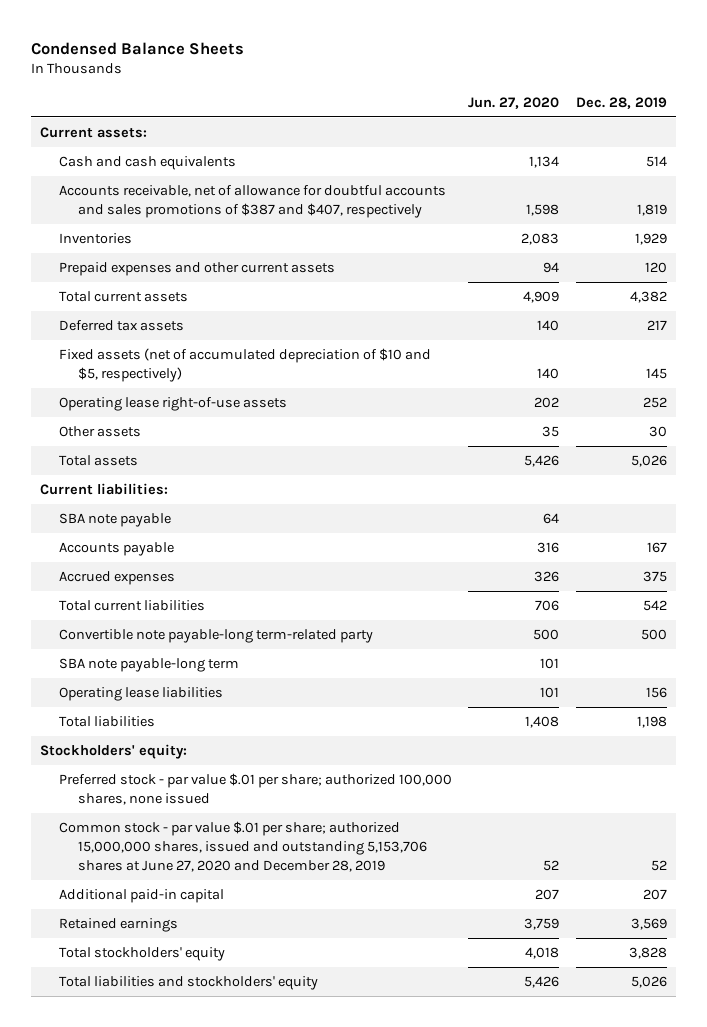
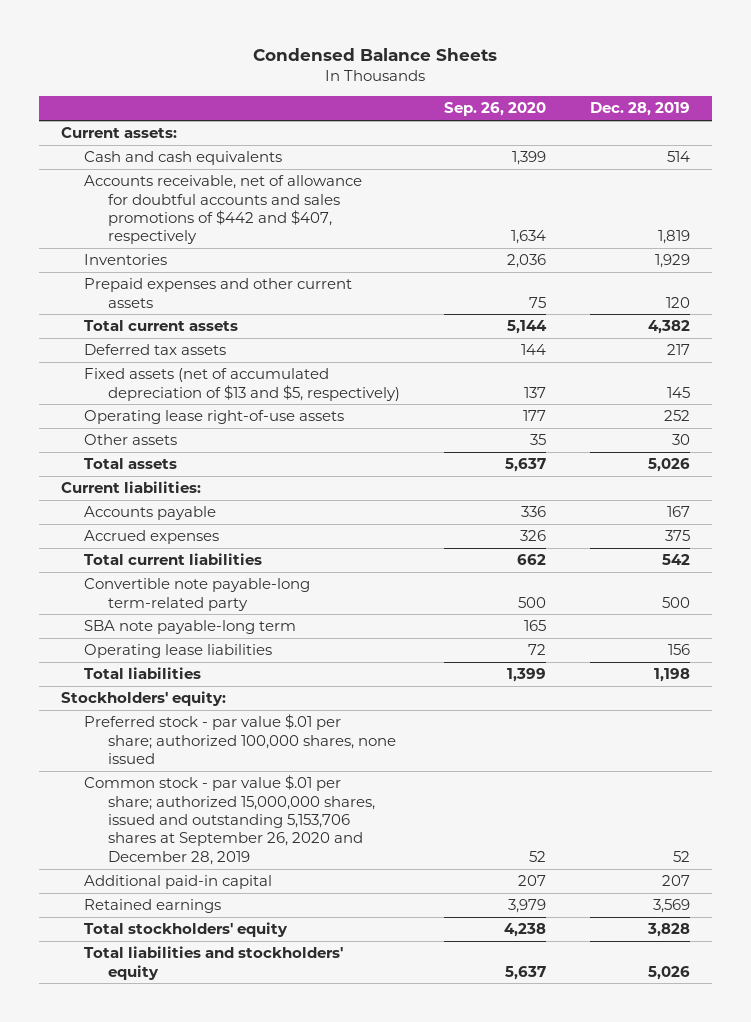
[468,96,560,109] Jun. 27, 2020 -> none
none -> [443,102,546,117] Sep. 26, 2020
[58,185,446,218] Accounts receivable, net of allowance for doubtful accounts and sales promotions of $387 and $407, respectively -> [84,175,363,245] Accounts receivable, net of allowance for doubtful accounts and sales promotions of $442 and $407, respectively
[58,348,431,382] Fixed assets (net of accumulated depreciation of $10 and $5, respectively) -> [84,368,400,401] Fixed assets (net of accumulated depreciation of $13 and $5, respectively)
[58,513,171,528] SBA note payable -> none
[58,821,427,872] Common stock - par value $.01 per share; authorized 15,000,000 shares, issued and outstanding 5,153,706 shares at June 27, 2020 and December 28, 2019 -> [84,775,375,865] Common stock - par value $.01 per share; authorized 15,000,000 shares, issued and outstanding 5,153,706 shares at September 26, 2020 and December 28, 2019

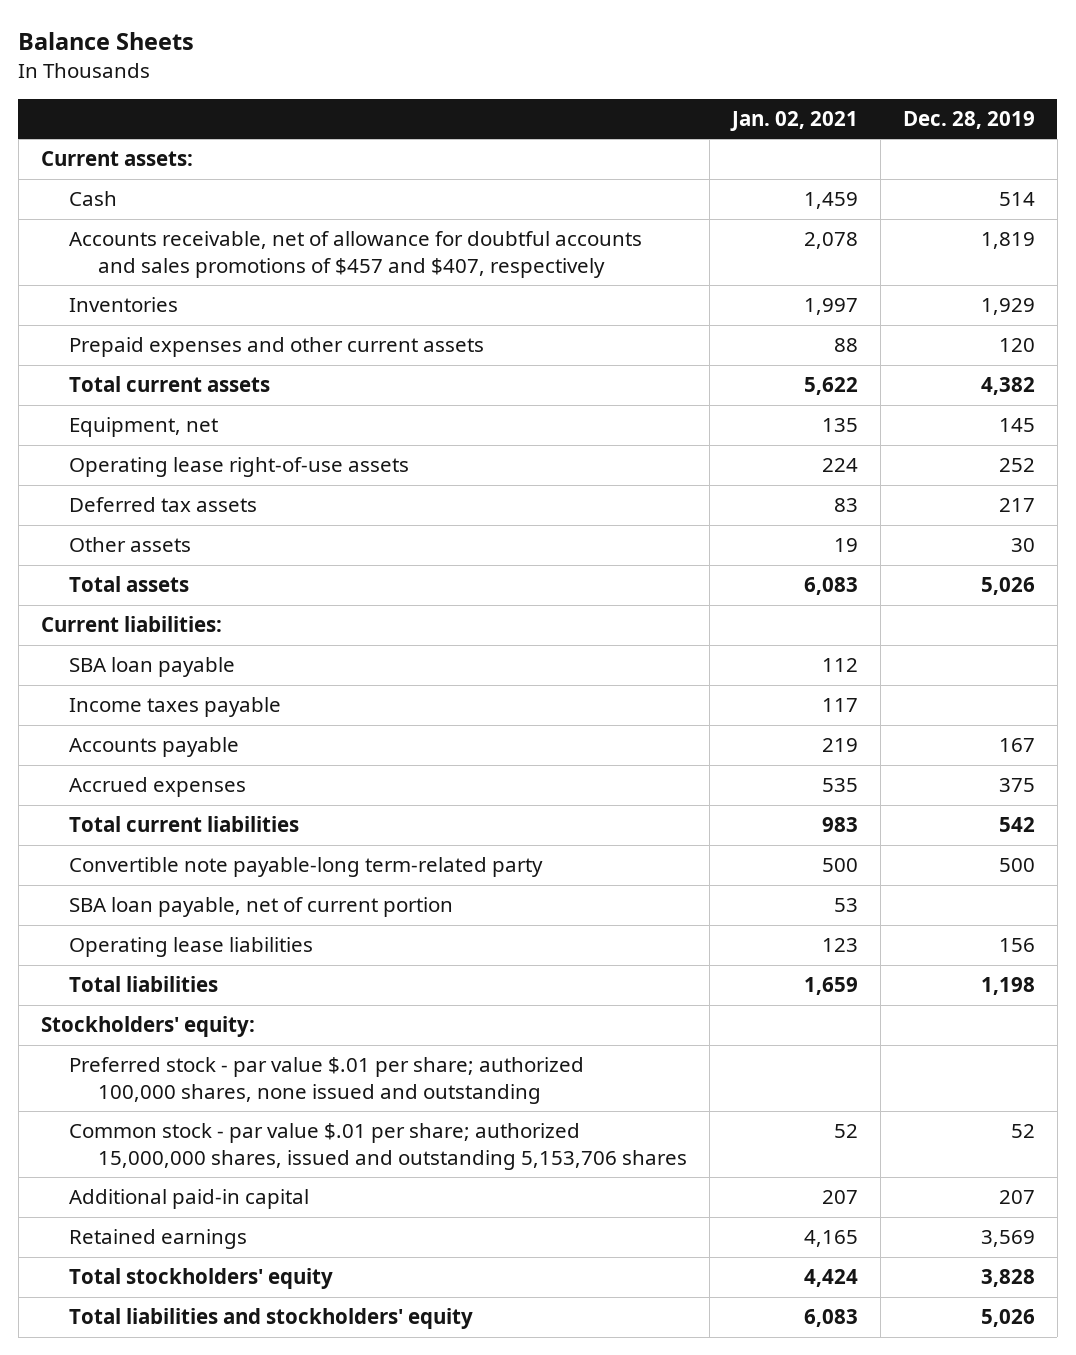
[253,48,498,62] Condensed Balance Sheets -> [18,32,195,51] Balance Sheets
[443,102,546,117] Sep. 26, 2020 -> none
none -> [729,110,858,131] Jan. 02, 2021
[84,151,283,166] Cash and cash equivalents -> [69,191,118,207] Cash
[84,175,363,245] Accounts receivable, net of allowance for doubtful accounts and sales promotions of $442 and $407, respectively -> [69,231,643,278] Accounts receivable, net of allowance for doubtful accounts and sales promotions of $457 and $407, respectively
[84,368,400,401] Fixed assets (net of accumulated depreciation of $13 and $5, respectively) -> [69,417,219,438] Equipment, net
[84,344,227,356] Deferred tax assets -> [69,497,258,513] Deferred tax assets
none -> [69,657,236,678] SBA loan payable
none -> [69,697,282,718] Income taxes payable
[84,620,297,635] SBA note payable-long term -> [69,897,454,918] SBA loan payable, net of current portion
[84,714,396,764] Preferred stock - par value $.01 per share; authorized 100,000 shares, none issued -> [69,1057,585,1104] Preferred stock - par value $.01 per share; authorized 100,000 shares, none issued and outstanding
[84,775,375,865] Common stock - par value $.01 per share; authorized 15,000,000 shares, issued and outstanding 5,153,706 shares at September 26, 2020 and December 28, 2019 -> [69,1123,688,1170] Common stock - par value $.01 per share; authorized 15,000,000 shares, issued and outstanding 5,153,706 shares

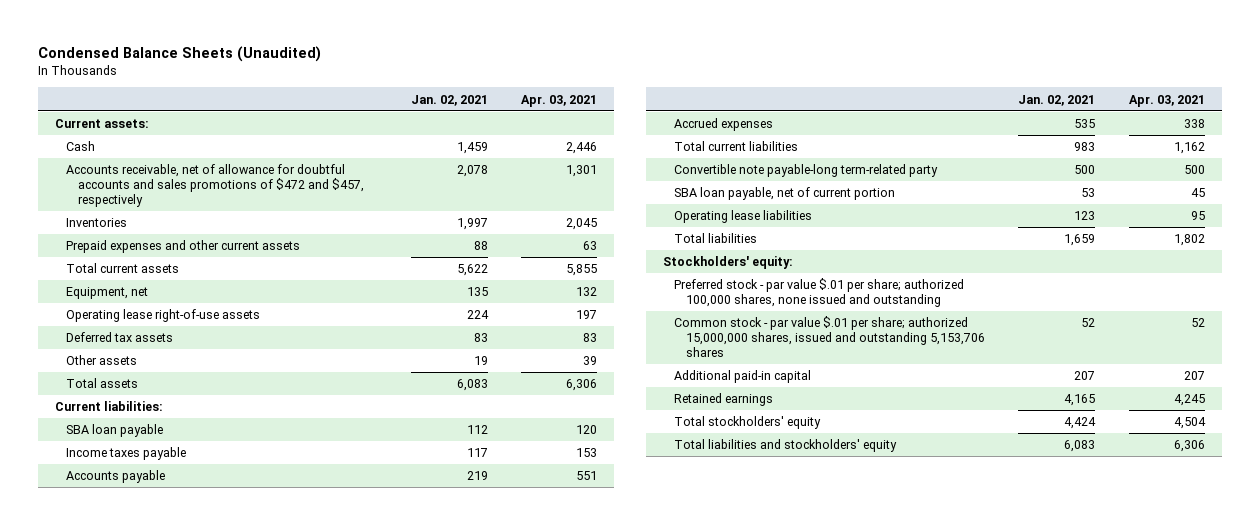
[18,32,195,51] Balance Sheets -> [38,45,322,62] Condensed Balance Sheets (Unaudited)
[902,110,1035,129] Dec. 28, 2019 -> none
none -> [521,94,598,107] Apr. 03, 2021
[69,231,643,278] Accounts receivable, net of allowance for doubtful accounts and sales promotions of $457 and $407, respectively -> [66,164,365,208] Accounts receivable, net of allowance for doubtful accounts and sales promotions of $472 and $457, respectively

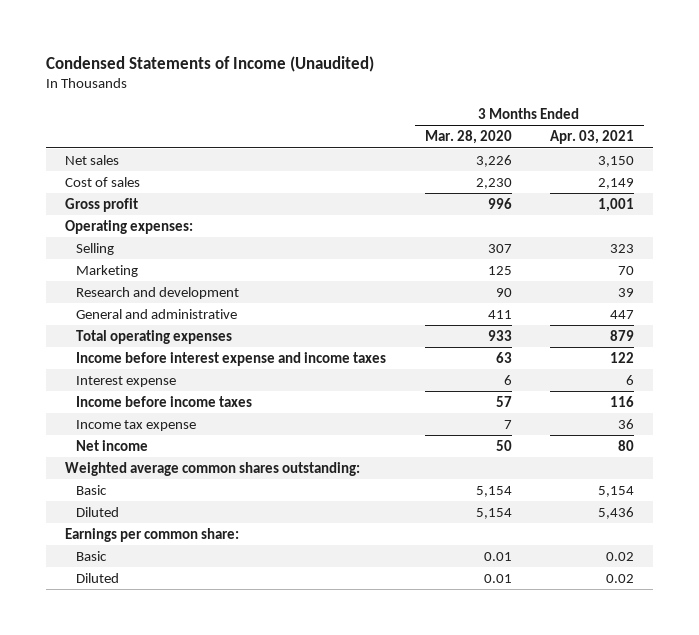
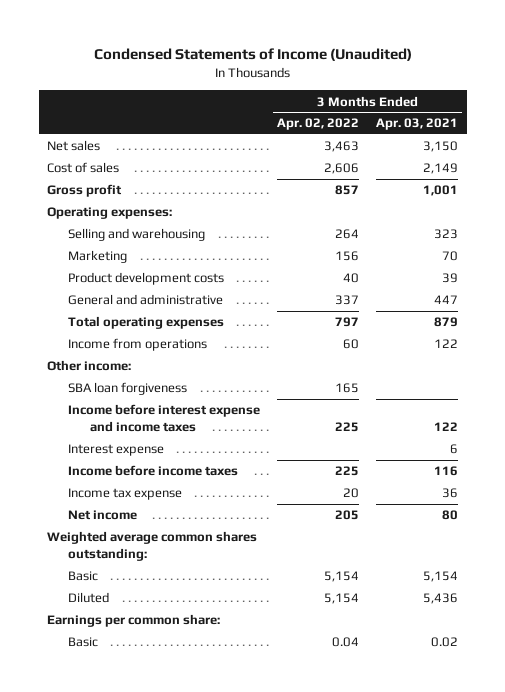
[424,130,512,145] Mar. 28, 2020 -> none
none -> [277,118,360,131] Apr. 02, 2022
[76,242,115,255] Selling -> [68,228,206,242] Selling and warehousing
[76,286,240,299] Research and development -> [68,272,225,286] Product development costs
none -> [68,338,208,352] Income from operations
none -> [47,360,132,372] Other income:
none -> [68,382,188,396] SBA loan forgiveness
[76,572,120,583] Diluted -> none

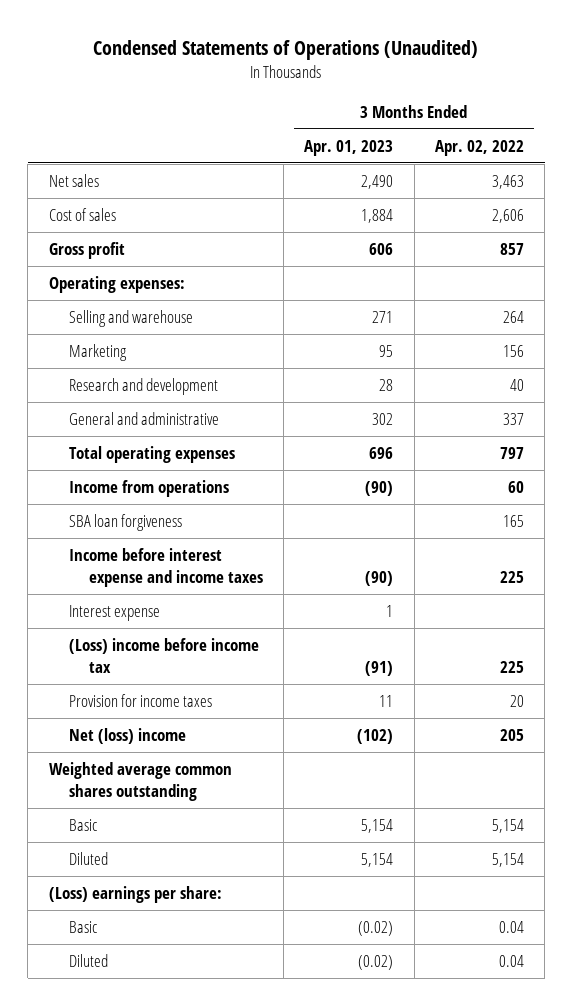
[93,48,412,62] Condensed Statements of Income (Unaudited) -> [93,39,479,60] Condensed Statements of Operations (Unaudited)
[376,118,459,131] Apr. 03, 2021 -> none
none -> [304,139,394,156] Apr. 01, 2023
[68,228,206,242] Selling and warehousing -> [68,309,193,327] Selling and warehouse
[68,272,225,286] Product development costs -> [68,377,218,395] Research and development
[47,360,132,372] Other income: -> none
[68,465,239,477] Income before income taxes -> [68,637,259,674] (Loss) income before income tax
[68,488,183,501] Income tax expense -> [68,693,212,707] Provision for income taxes
[68,510,138,521] Net income -> [68,727,186,744] Net (loss) income
[47,531,258,562] Weighted average common shares outstanding: -> [48,761,232,802] Weighted average common shares outstanding
[47,614,221,628] Earnings per common share: -> [48,885,222,903] (Loss) earnings per share:
none -> [68,953,108,967] Diluted

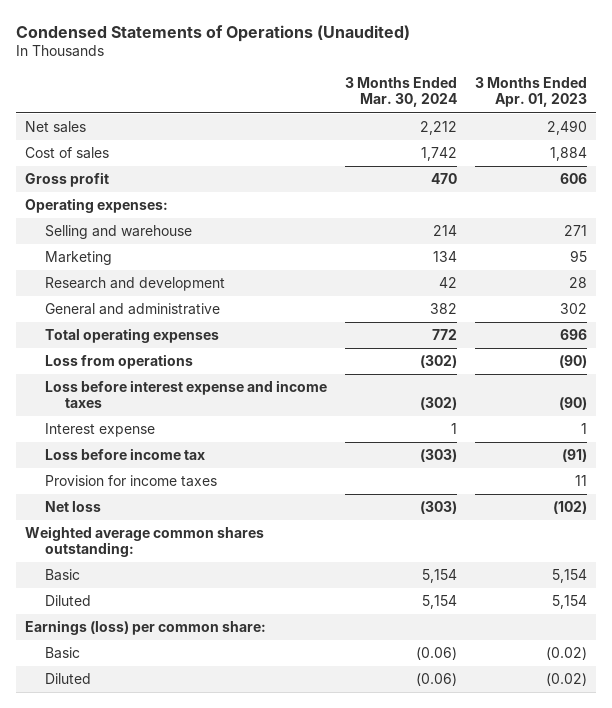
[434,139,524,156] Apr. 02, 2022 -> none
none -> [344,77,457,108] 3 Months Ended Mar. 30, 2024
[68,513,182,531] SBA loan forgiveness -> none
[68,479,229,497] Income from operations -> [45,354,194,370] Loss from operations
[68,547,263,588] Income before interest expense and income taxes -> [45,380,328,409] Loss before interest expense and income taxes
[68,637,259,674] (Loss) income before income tax -> [45,448,206,461] Loss before income tax
[68,727,186,744] Net (loss) income -> [45,501,102,513] Net loss
[48,761,232,802] Weighted average common shares outstanding -> [25,526,265,558] Weighted average common shares outstanding:
[48,885,222,903] (Loss) earnings per share: -> [25,620,267,636] Earnings (loss) per common share:

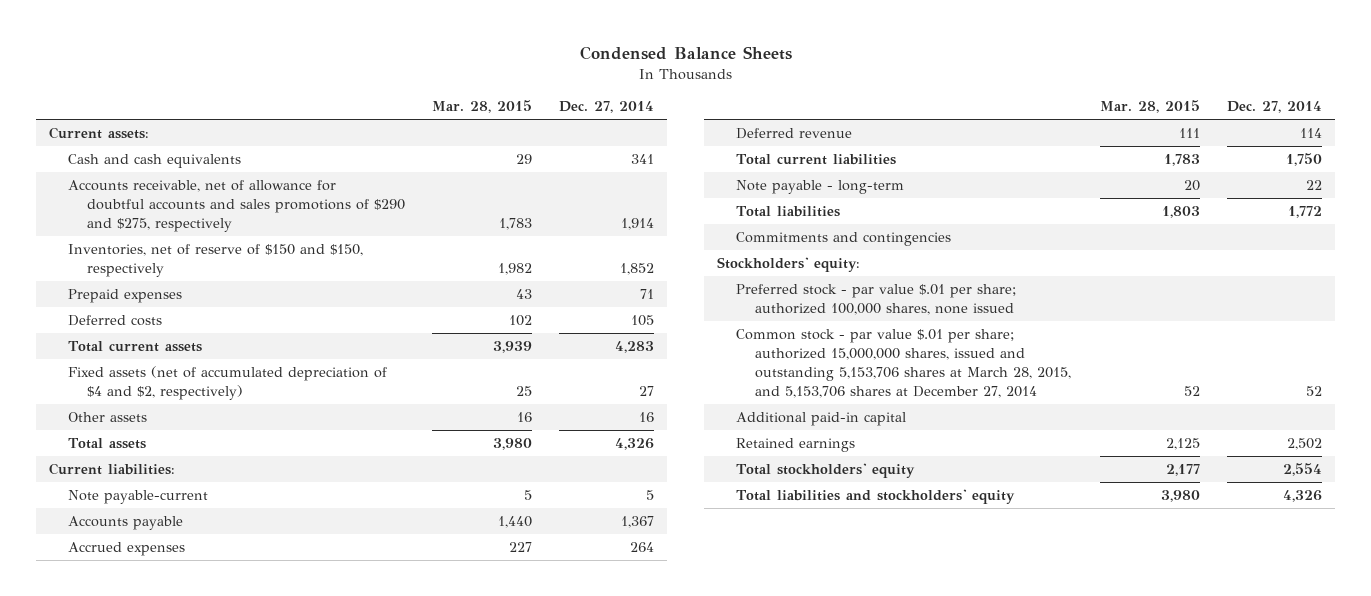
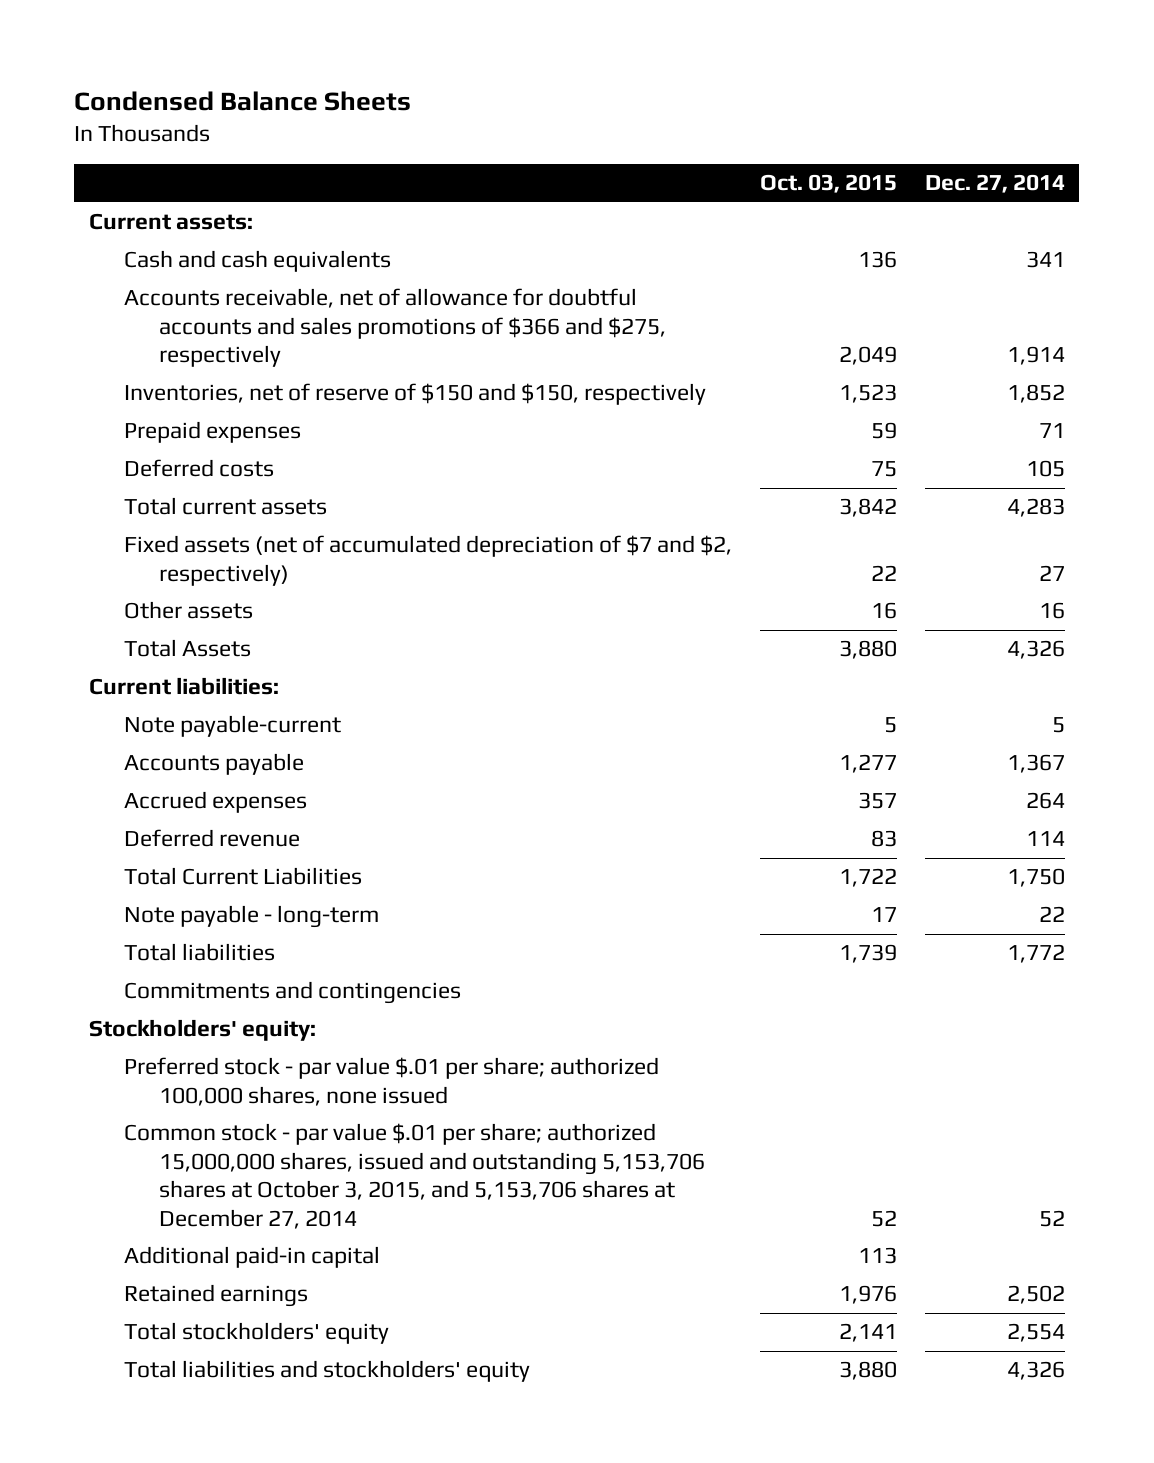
[431,100,532,114] Mar. 28, 2015 -> none
none -> [760,174,898,194] Oct. 03, 2015
[67,179,405,233] Accounts receivable, net of allowance for doubtful accounts and sales promotions of $290 and $275, respectively -> [123,288,667,368] Accounts receivable, net of allowance for doubtful accounts and sales promotions of $366 and $275, respectively
[67,365,387,401] Fixed assets (net of accumulated depreciation of $4 and $2, respectively) -> [123,535,732,586] Fixed assets (net of accumulated depreciation of $7 and $2, respectively)
[67,437,146,449] Total assets -> [123,639,251,658] Total Assets
[736,153,897,165] Total current liabilities -> [123,867,362,886] Total Current Liabilities
[736,328,1071,399] Common stock - par value $.01 per share; authorized 15,000,000 shares, issued and outstanding 5,153,706 shares at March 28, 2015, and 5,153,706 shares at December 27, 2014 -> [123,1123,706,1229] Common stock - par value $.01 per share; authorized 15,000,000 shares, issued and outstanding 5,153,706 shares at October 3, 2015, and 5,153,706 shares at December 27, 2014

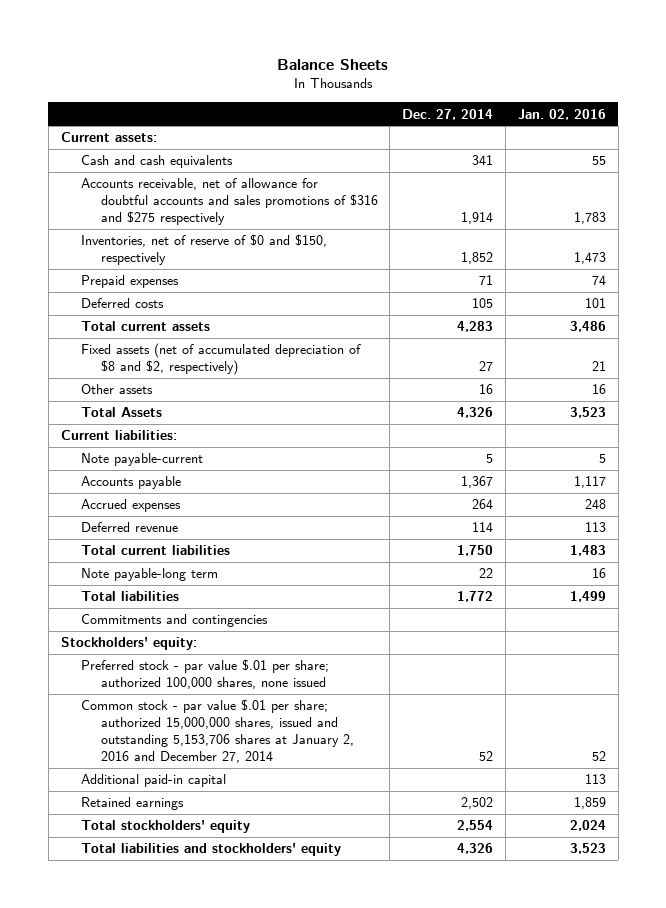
[74,91,412,112] Condensed Balance Sheets -> [277,58,389,70] Balance Sheets
[760,174,898,194] Oct. 03, 2015 -> none
none -> [517,108,606,120] Jan. 02, 2016
[123,288,667,368] Accounts receivable, net of allowance for doubtful accounts and sales promotions of $366 and $275, respectively -> [80,178,378,226] Accounts receivable, net of allowance for doubtful accounts and sales promotions of $316 and $275 respectively
[123,383,706,406] Inventories, net of reserve of $150 and $150, respectively -> [80,234,327,266] Inventories, net of reserve of $0 and $150, respectively
[123,535,732,586] Fixed assets (net of accumulated depreciation of $7 and $2, respectively) -> [80,343,361,376] Fixed assets (net of accumulated depreciation of $8 and $2, respectively)
[123,867,362,886] Total Current Liabilities -> [80,545,230,556] Total current liabilities
[123,905,379,929] Note payable - long-term -> [80,568,218,582] Note payable-long term
[123,1123,706,1229] Common stock - par value $.01 per share; authorized 15,000,000 shares, issued and outstanding 5,153,706 shares at October 3, 2015, and 5,153,706 shares at December 27, 2014 -> [80,699,354,763] Common stock - par value $.01 per share; authorized 15,000,000 shares, issued and outstanding 5,153,706 shares at January 2, 2016 and December 27, 2014

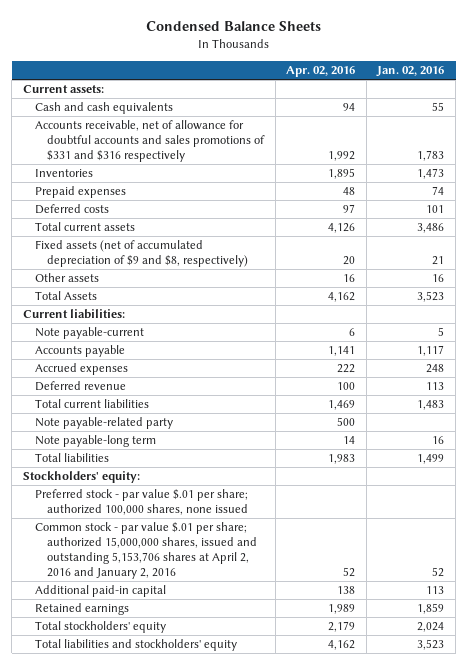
[277,58,389,70] Balance Sheets -> [145,21,321,32] Condensed Balance Sheets
[402,108,494,120] Dec. 27, 2014 -> none
none -> [286,66,356,78] Apr. 02, 2016
[80,178,378,226] Accounts receivable, net of allowance for doubtful accounts and sales promotions of $316 and $275 respectively -> [34,120,266,163] Accounts receivable, net of allowance for doubtful accounts and sales promotions of $331 and $316 respectively
[80,234,327,266] Inventories, net of reserve of $0 and $150, respectively -> [34,169,93,178] Inventories
[80,343,361,376] Fixed assets (net of accumulated depreciation of $8 and $2, respectively) -> [34,240,249,268] Fixed assets (net of accumulated depreciation of $9 and $8, respectively)
none -> [34,417,173,430] Note payable-related party
[80,614,268,628] Commitments and contingencies -> none
[80,699,354,763] Common stock - par value $.01 per share; authorized 15,000,000 shares, issued and outstanding 5,153,706 shares at January 2, 2016 and December 27, 2014 -> [34,522,258,580] Common stock - par value $.01 per share; authorized 15,000,000 shares, issued and outstanding 5,153,706 shares at April 2, 2016 and January 2, 2016

